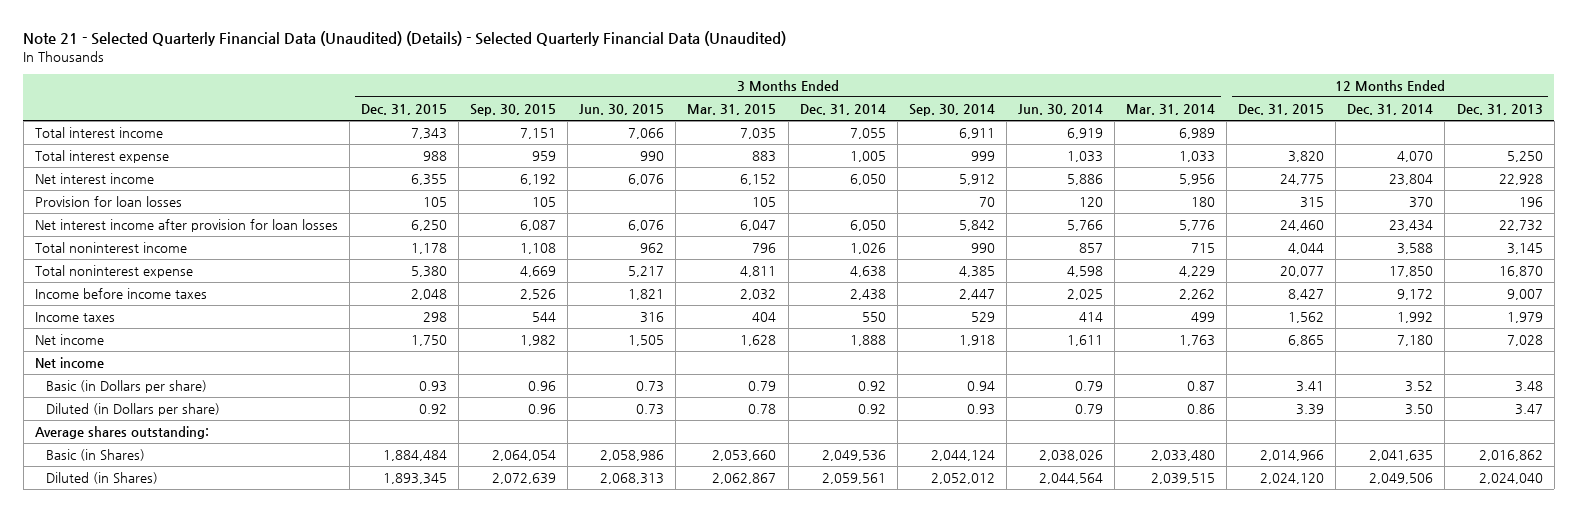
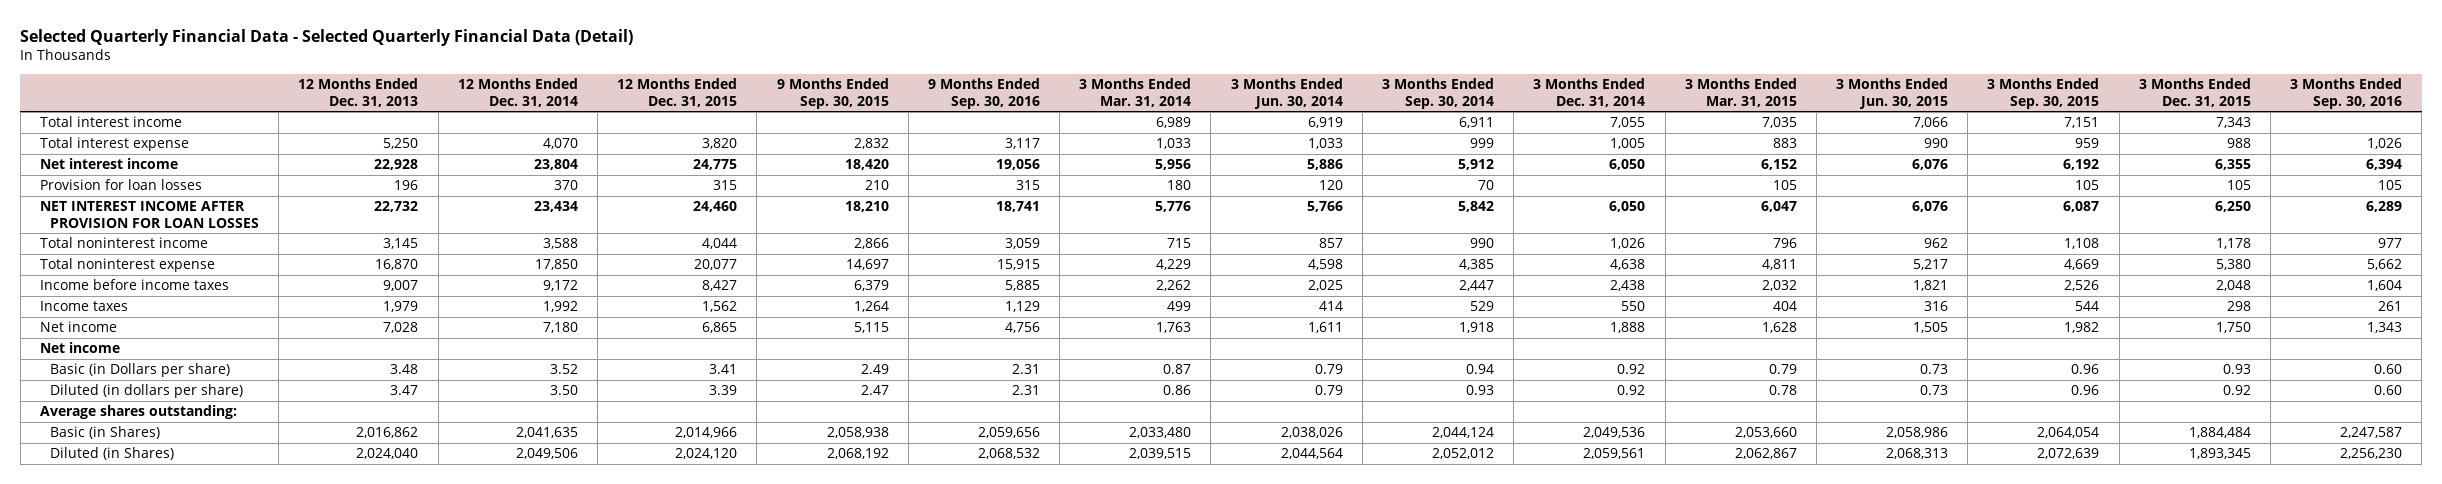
[23,31,787,47] Note 21 - Selected Quarterly Financial Data (Unaudited) (Details) - Selected Quarterly Financial Data (Unaudited) -> [20,28,634,46] Selected Quarterly Financial Data - Selected Quarterly Financial Data (Detail)
none -> [776,78,889,109] 9 Months Ended Sep. 30, 2015
none -> [927,78,1040,109] 9 Months Ended Sep. 30, 2016
none -> [2290,78,2403,109] 3 Months Ended Sep. 30, 2016
[34,219,338,233] Net interest income after provision for loan losses -> [39,201,260,228] NET INTEREST INCOME AFTER PROVISION FOR LOAN LOSSES
[45,403,220,417] Diluted (in Dollars per share) -> [50,384,244,399] Diluted (in dollars per share)

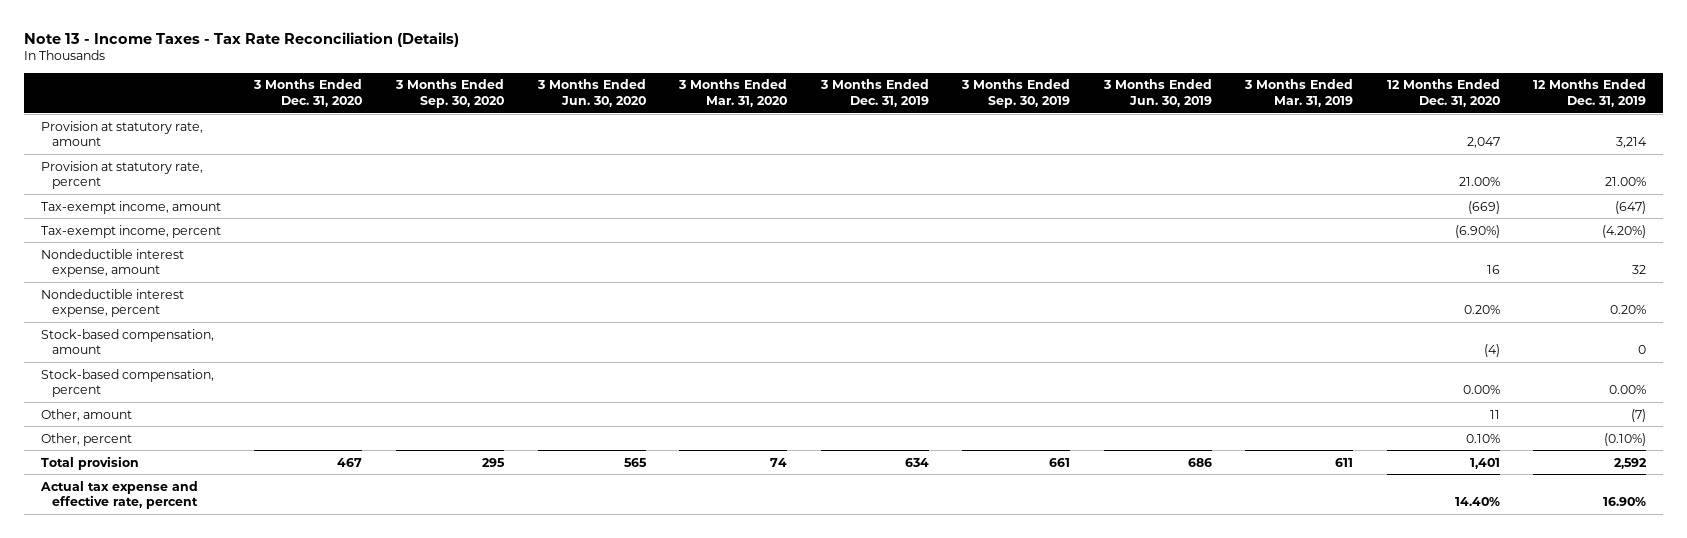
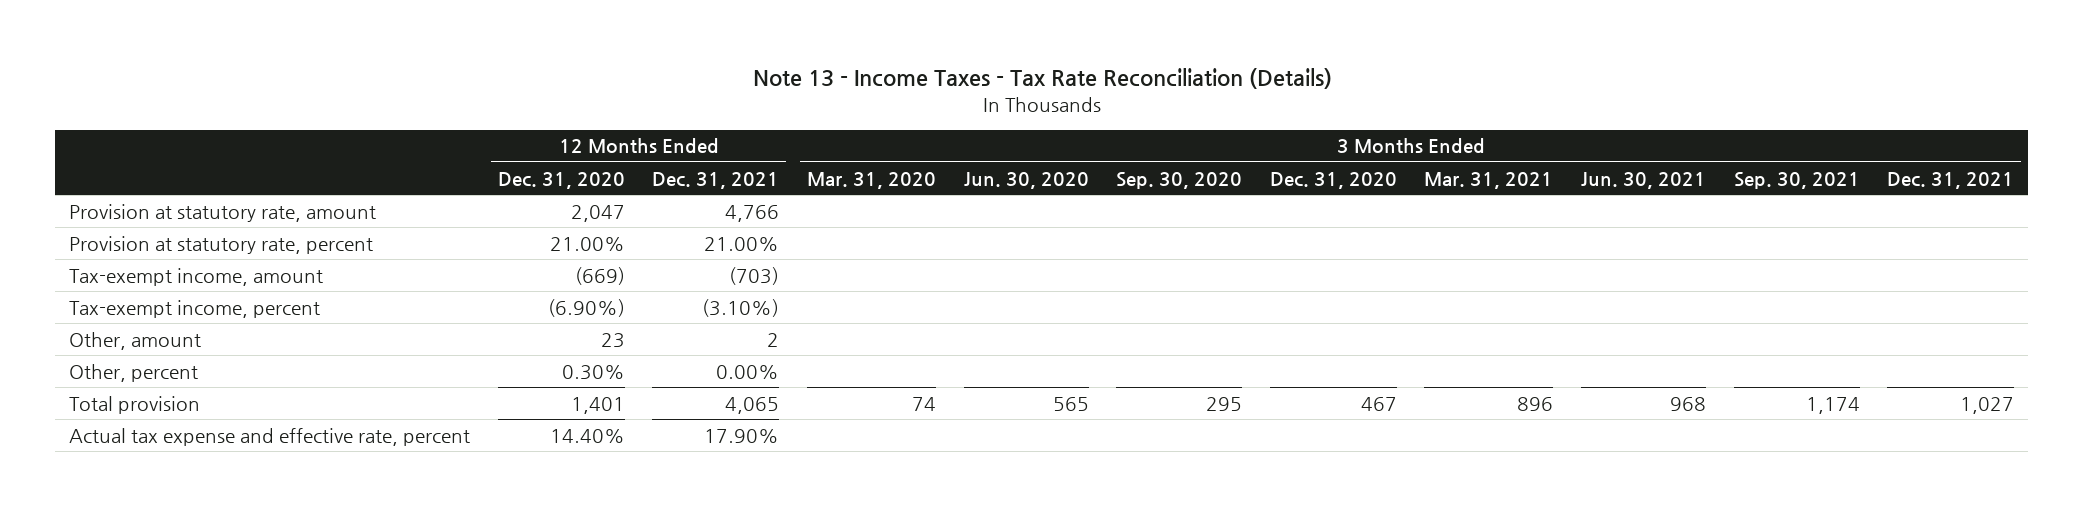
[819,79,929,107] 3 Months Ended Dec. 31, 2019 -> none
[961,79,1071,108] 3 Months Ended Sep. 30, 2019 -> none
[1102,79,1212,107] 3 Months Ended Jun. 30, 2019 -> none
[1244,79,1354,107] 3 Months Ended Mar. 31, 2019 -> none
[1533,79,1647,107] 12 Months Ended Dec. 31, 2019 -> none
none -> [652,171,780,189] Dec. 31, 2021
none -> [1424,171,1554,189] Mar. 31, 2021
none -> [1581,171,1707,189] Jun. 30, 2021
none -> [1733,171,1860,189] Sep. 30, 2021
none -> [1887,171,2015,189] Dec. 31, 2021
[40,248,184,277] Nondeductible interest expense, amount -> none
[40,288,184,317] Nondeductible interest expense, percent -> none
[40,328,214,354] Stock-based compensation, amount -> none
[40,368,214,397] Stock-based compensation, percent -> none
[1489,409,1500,419] 11 -> [600,332,625,348] 23
[1465,433,1500,443] 0.10% -> [561,364,625,380] 0.30%

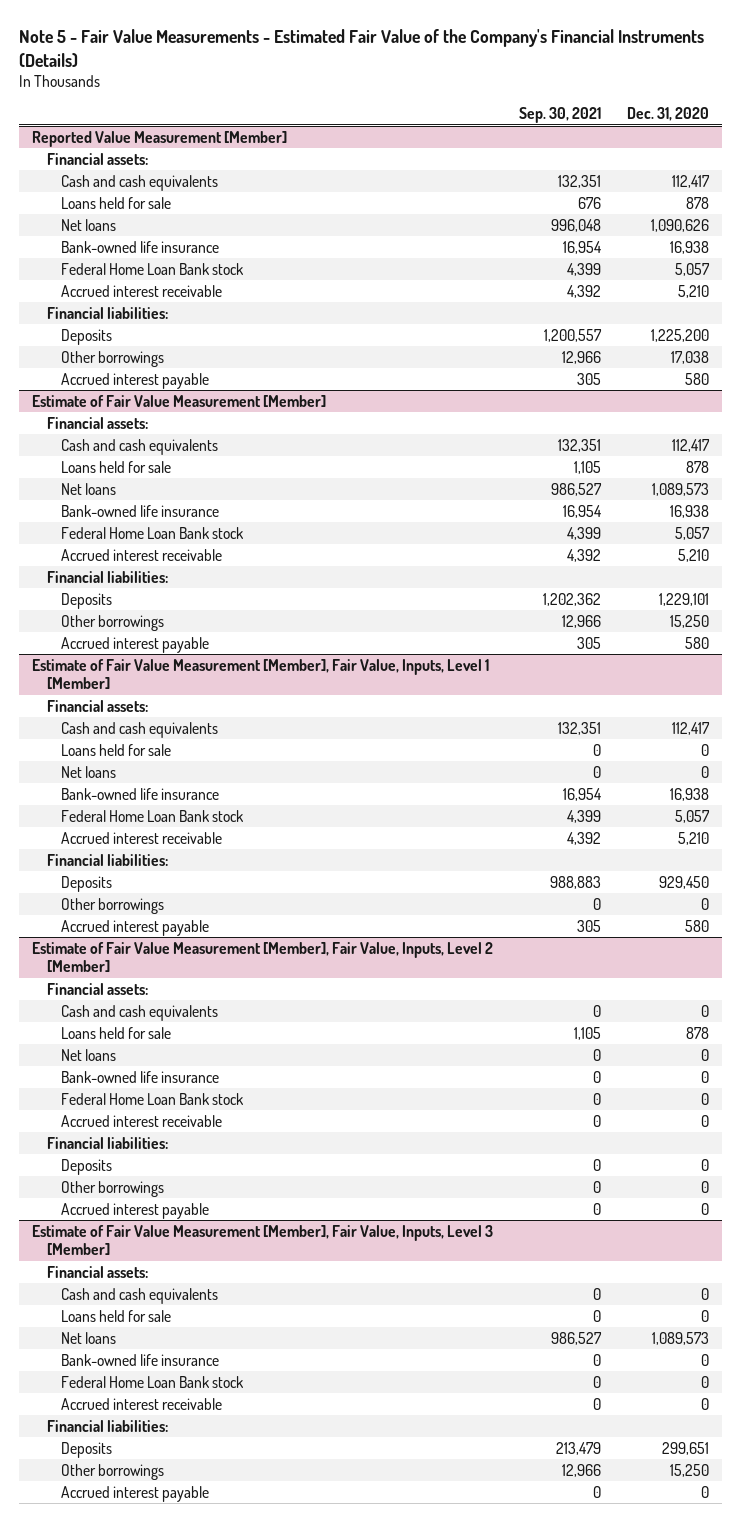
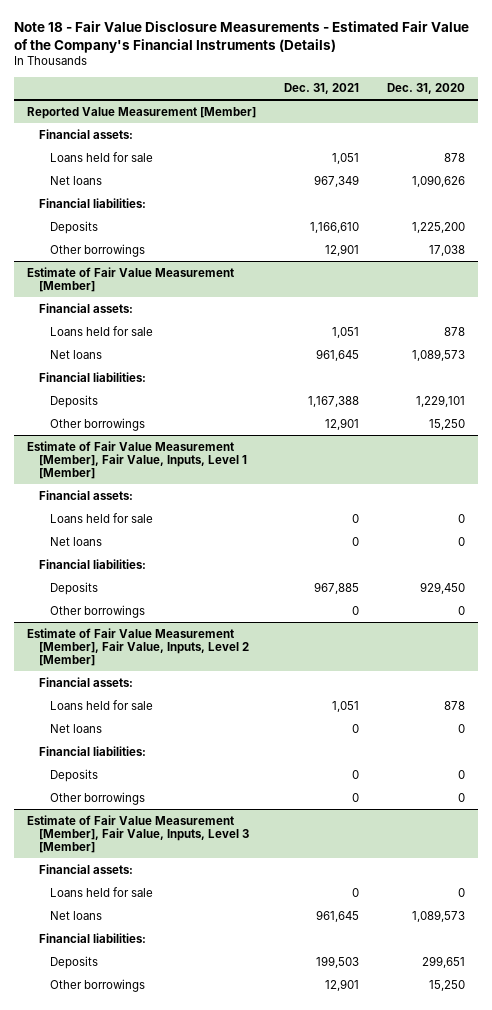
[19,28,705,67] Note 5 - Fair Value Measurements - Estimated Fair Value of the Company's Financial Instruments (Details) -> [13,20,469,53] Note 18 - Fair Value Disclosure Measurements - Estimated Fair Value of the Company's Financial Instruments (Details)
[519,107,602,124] Sep. 30, 2021 -> none
none -> [284,83,360,95] Dec. 31, 2021
[61,174,219,191] Cash and cash equivalents -> none
[61,240,220,253] Bank-owned life insurance -> none
[61,262,245,275] Federal Home Loan Bank stock -> none
[61,284,223,297] Accrued interest receivable -> none
[61,372,210,389] Accrued interest payable -> none
[61,438,219,455] Cash and cash equivalents -> none
[61,504,220,517] Bank-owned life insurance -> none
[61,526,245,539] Federal Home Loan Bank stock -> none
[61,548,223,561] Accrued interest receivable -> none
[61,636,210,653] Accrued interest payable -> none
[61,721,219,738] Cash and cash equivalents -> none
[61,787,220,800] Bank-owned life insurance -> none
[61,809,245,822] Federal Home Loan Bank stock -> none
[61,831,223,844] Accrued interest receivable -> none
[61,919,210,936] Accrued interest payable -> none
[61,1004,219,1021] Cash and cash equivalents -> none
[61,1070,220,1083] Bank-owned life insurance -> none
[61,1092,245,1105] Federal Home Loan Bank stock -> none
[61,1114,223,1127] Accrued interest receivable -> none
[61,1202,210,1219] Accrued interest payable -> none
[61,1287,219,1304] Cash and cash equivalents -> none
[61,1353,220,1366] Bank-owned life insurance -> none
[61,1375,245,1388] Federal Home Loan Bank stock -> none
[61,1397,223,1410] Accrued interest receivable -> none
[61,1485,210,1502] Accrued interest payable -> none

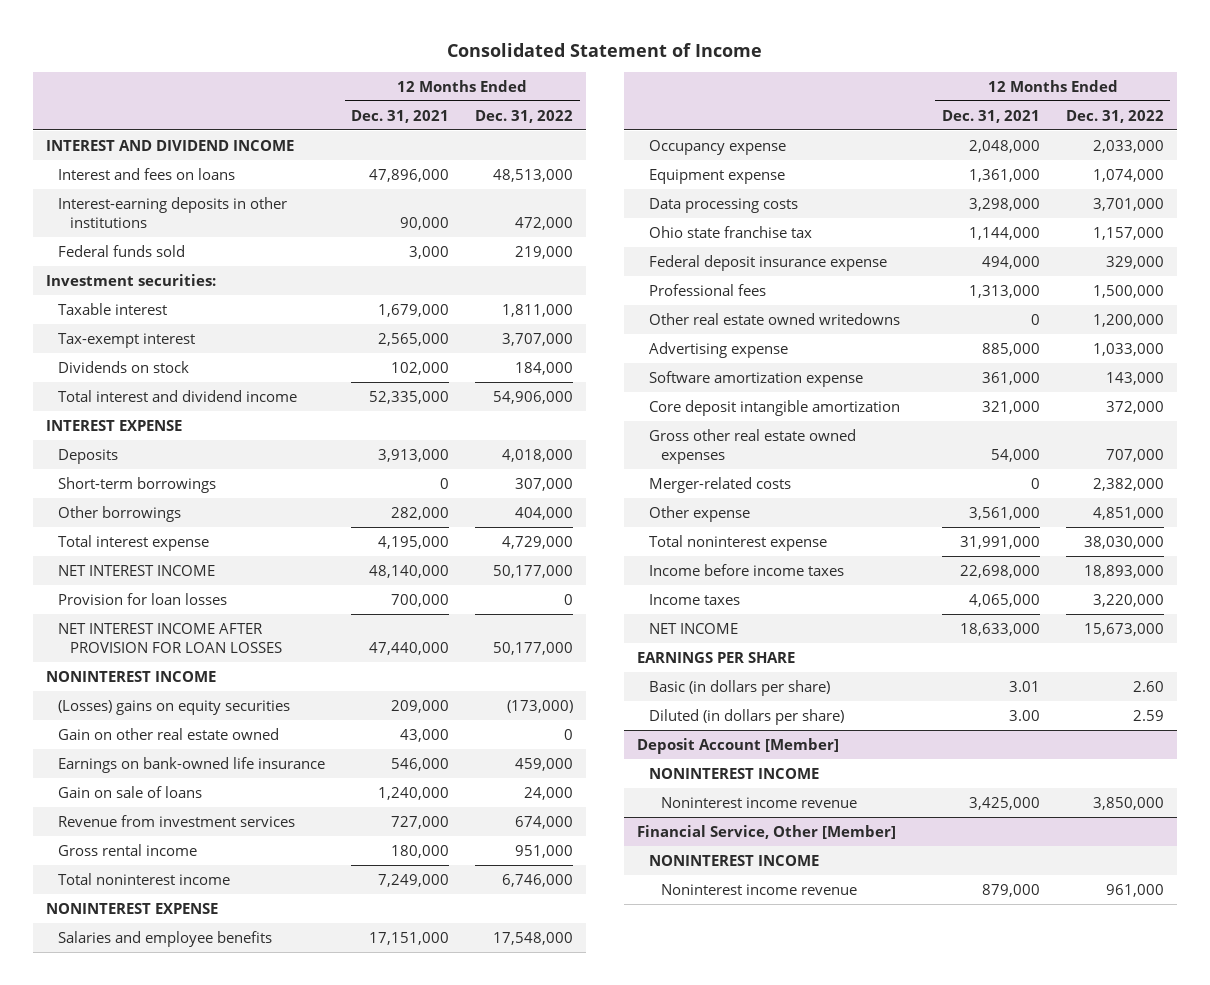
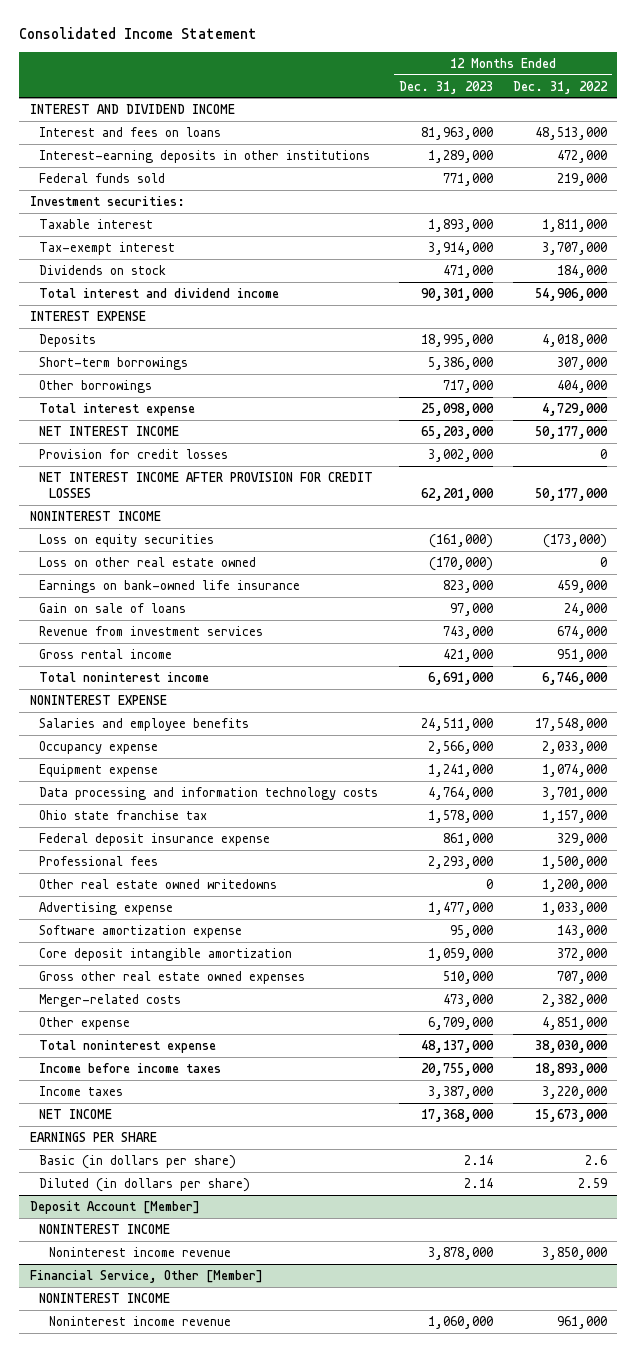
[447,42,763,57] Consolidated Statement of Income -> [19,27,258,40] Consolidated Income Statement
[351,109,450,123] Dec. 31, 2021 -> none
none -> [398,80,493,94] Dec. 31, 2023
[58,592,228,605] Provision for loan losses -> [39,448,229,459] Provision for credit losses
[58,622,282,653] NET INTEREST INCOME AFTER PROVISION FOR LOAN LOSSES -> [39,471,374,498] NET INTEREST INCOME AFTER PROVISION FOR CREDIT LOSSES
[58,699,291,715] (Losses) gains on equity securities -> [39,533,215,547] Loss on equity securities
[58,727,280,740] Gain on other real estate owned -> [39,556,257,567] Loss on other real estate owned
[648,197,798,213] Data processing costs -> [39,786,379,800] Data processing and information technology costs
[1132,680,1164,692] 2.60 -> [585,1154,608,1165] 2.6

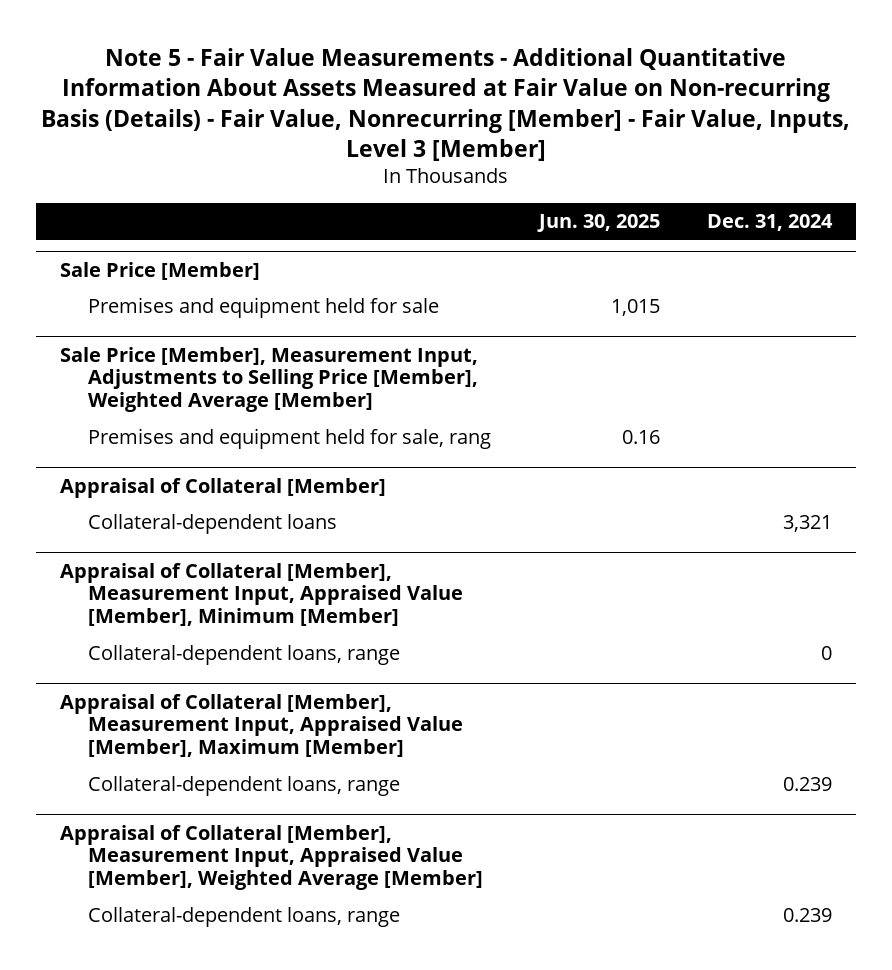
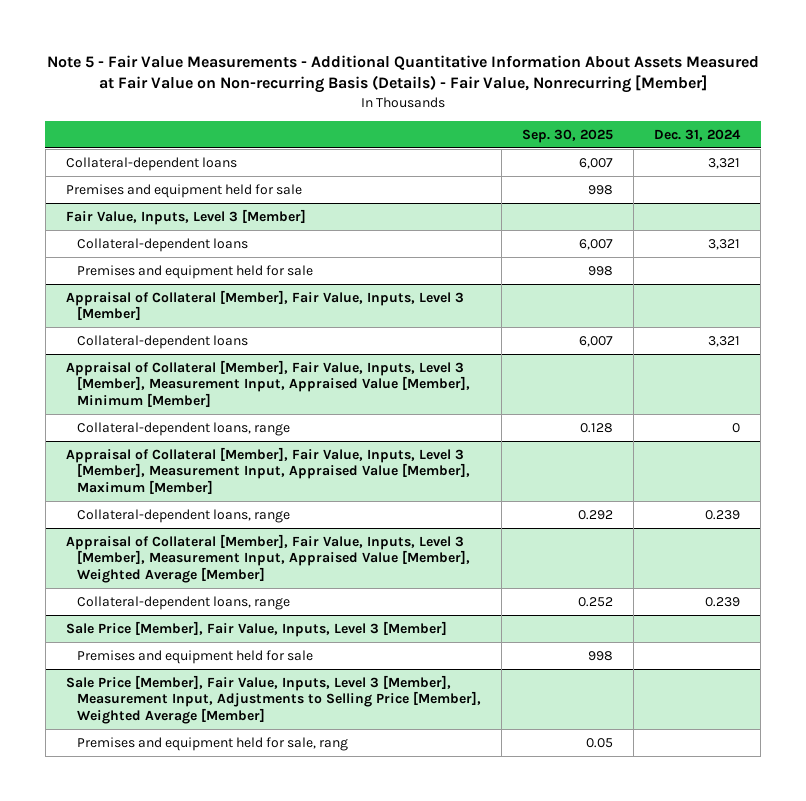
[40,48,850,161] Note 5 - Fair Value Measurements - Additional Quantitative Information About Assets Measured at Fair Value on Non-recurring Basis (Details) - Fair Value, Nonrecurring [Member] - Fair Value, Inputs, Level 3 [Member] -> [47,54,760,94] Note 5 - Fair Value Measurements - Additional Quantitative Information About Assets Measured at Fair Value on Non-recurring Basis (Details) - Fair Value, Nonrecurring [Member]
[536,213,660,232] Jun. 30, 2025 -> none
none -> [522,128,614,143] Sep. 30, 2025
[59,261,260,280] Sale Price [Member] -> none
none -> [65,156,237,171] Collateral-dependent loans
[59,346,479,413] Sale Price [Member], Measurement Input, Adjustments to Selling Price [Member], Weighted Average [Member] -> none
[88,428,492,450] Premises and equipment held for sale, rang -> none
[59,477,386,498] Appraisal of Collateral [Member] -> [65,208,306,225] Fair Value, Inputs, Level 3 [Member]
none -> [77,264,314,279] Premises and equipment held for sale
none -> [65,289,464,321] Appraisal of Collateral [Member], Fair Value, Inputs, Level 3 [Member]
none -> [77,334,249,349] Collateral-dependent loans
[59,562,464,627] Appraisal of Collateral [Member], Measurement Input, Appraised Value [Member], Minimum [Member] -> [65,359,471,408] Appraisal of Collateral [Member], Fair Value, Inputs, Level 3 [Member], Measurement Input, Appraised Value [Member], Minimum [Member]
[59,693,464,758] Appraisal of Collateral [Member], Measurement Input, Appraised Value [Member], Maximum [Member] -> [65,446,471,495] Appraisal of Collateral [Member], Fair Value, Inputs, Level 3 [Member], Measurement Input, Appraised Value [Member], Maximum [Member]
[59,824,484,891] Appraisal of Collateral [Member], Measurement Input, Appraised Value [Member], Weighted Average [Member] -> [65,533,471,584] Appraisal of Collateral [Member], Fair Value, Inputs, Level 3 [Member], Measurement Input, Appraised Value [Member], Weighted Average [Member]
none -> [65,620,447,637] Sale Price [Member], Fair Value, Inputs, Level 3 [Member]
none -> [77,649,314,664] Premises and equipment held for sale
none -> [65,674,482,725] Sale Price [Member], Fair Value, Inputs, Level 3 [Member], Measurement Input, Adjustments to Selling Price [Member], Weighted Average [Member]
none -> [77,736,349,751] Premises and equipment held for sale, rang

